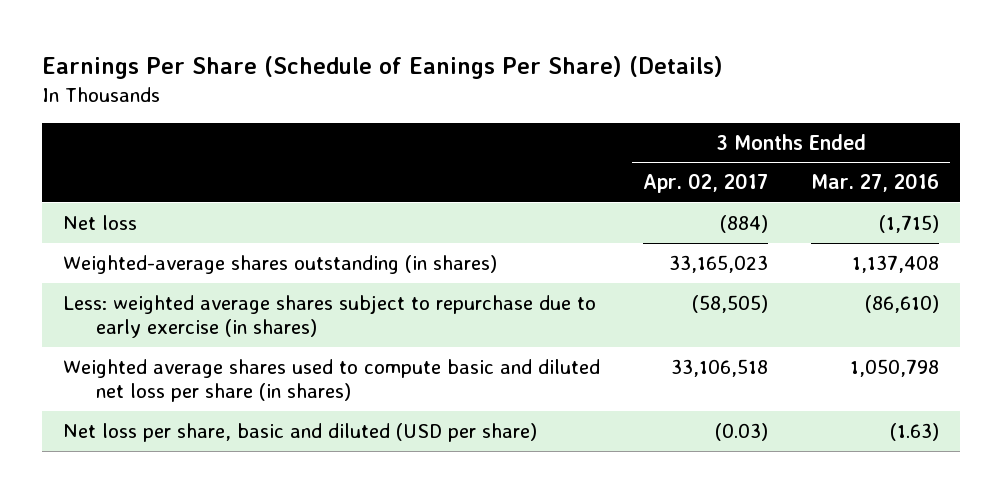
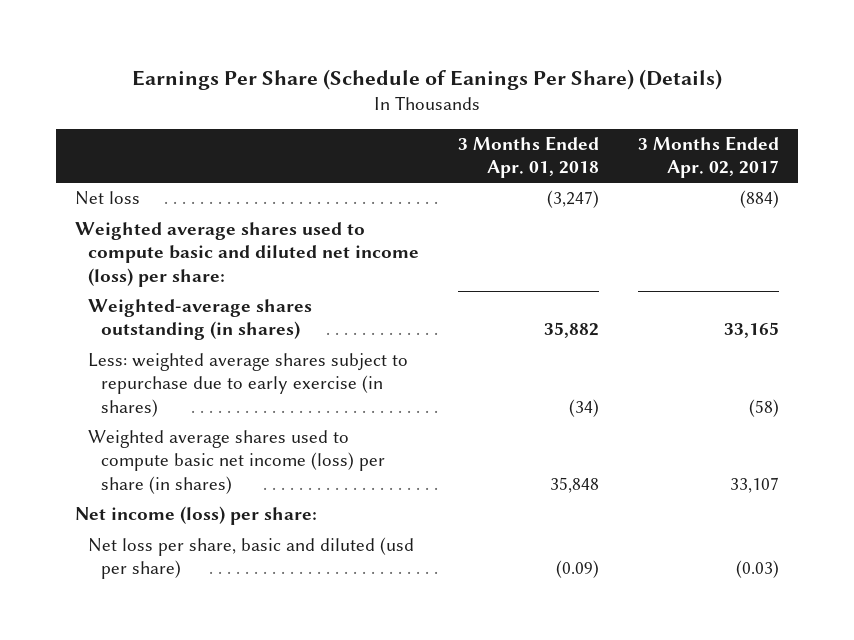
[810,173,939,193] Mar. 27, 2016 -> none
none -> [457,136,599,179] 3 Months Ended Apr. 01, 2018
none -> [74,222,420,287] Weighted average shares used to compute basic and diluted net income (loss) per share:
[669,254,769,273] 33,165,023 -> [723,322,779,339] 33,165
[692,294,769,313] (58,505) -> [748,398,779,417] (58)
[63,358,601,402] Weighted average shares used to compute basic and diluted net loss per share (in shares) -> [88,430,386,494] Weighted average shares used to compute basic net income (loss) per share (in shares)
[671,358,769,377] 33,106,518 -> [729,476,779,493] 33,107
none -> [74,506,317,526] Net income (loss) per share:
[63,422,538,442] Net loss per share, basic and diluted (USD per share) -> [88,537,415,580] Net loss per share, basic and diluted (usd per share)

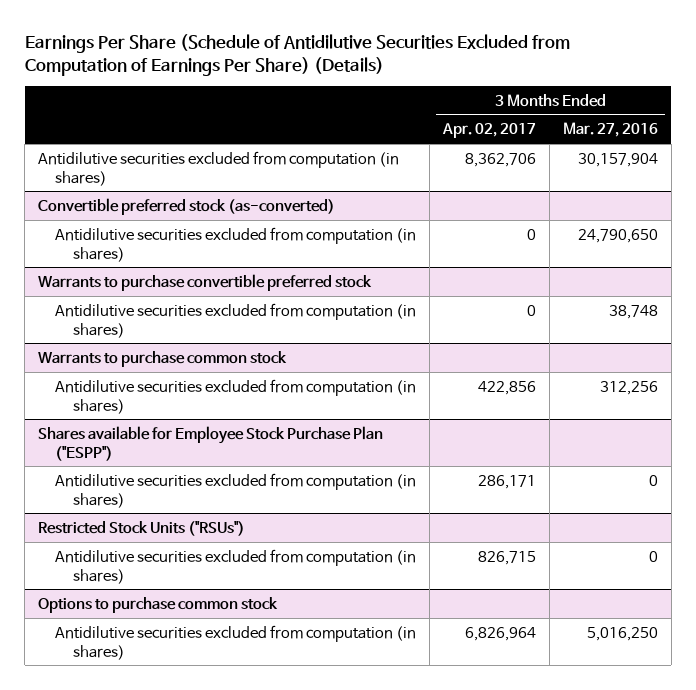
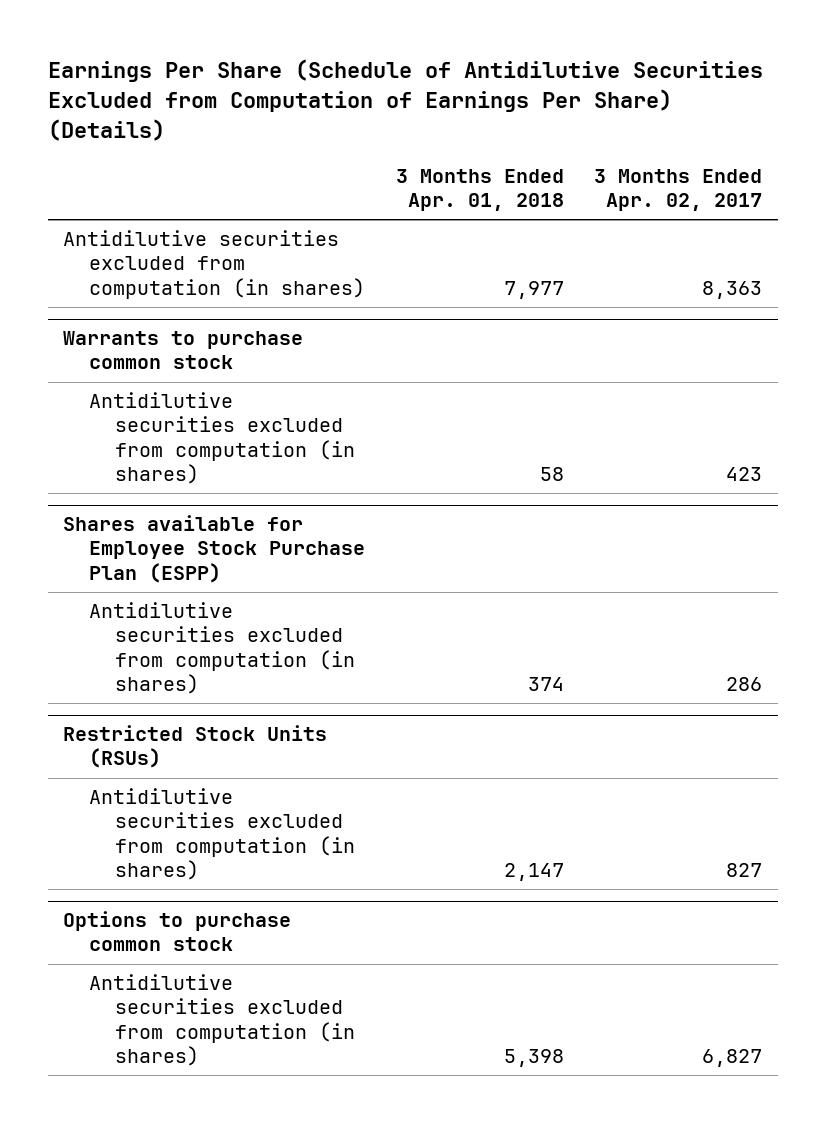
[562,122,658,138] Mar. 27, 2016 -> none
none -> [395,169,564,212] 3 Months Ended Apr. 01, 2018
[38,197,336,215] Convertible preferred stock (as-converted) -> none
[55,226,417,262] Antidilutive securities excluded from computation (in shares) -> none
[38,273,373,291] Warrants to purchase convertible preferred stock -> none
[55,302,417,338] Antidilutive securities excluded from computation (in shares) -> none
[465,152,537,167] 8,362,706 -> [702,280,763,299] 8,363
[478,380,537,395] 422,856 -> [726,466,763,481] 423
[38,425,384,461] Shares available for Employee Stock Purchase Plan ("ESPP") -> [63,515,366,583] Shares available for Employee Stock Purchase Plan (ESPP)
[478,474,537,489] 286,171 -> [726,676,763,691] 286
[38,520,246,536] Restricted Stock Units ("RSUs") -> [63,725,328,769] Restricted Stock Units (RSUs)
[478,550,537,565] 826,715 -> [726,862,763,877] 827
[465,626,537,641] 6,826,964 -> [702,1048,763,1067] 6,827

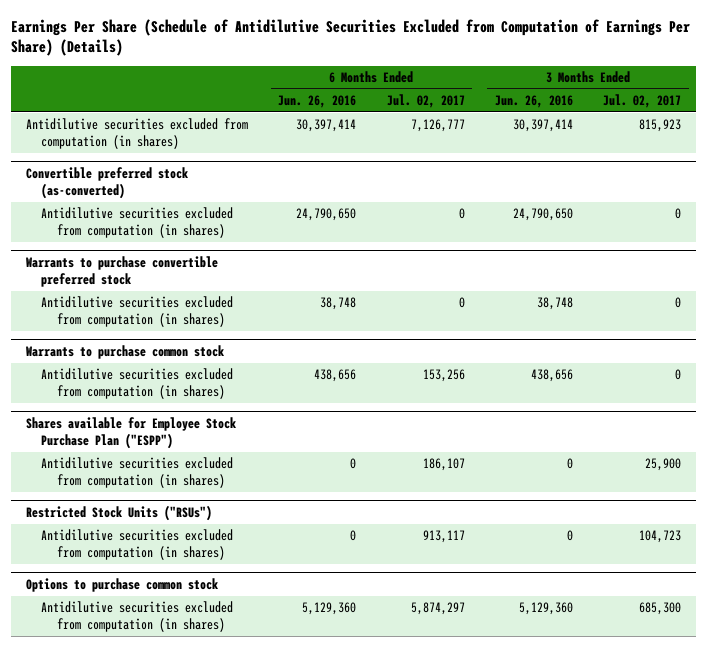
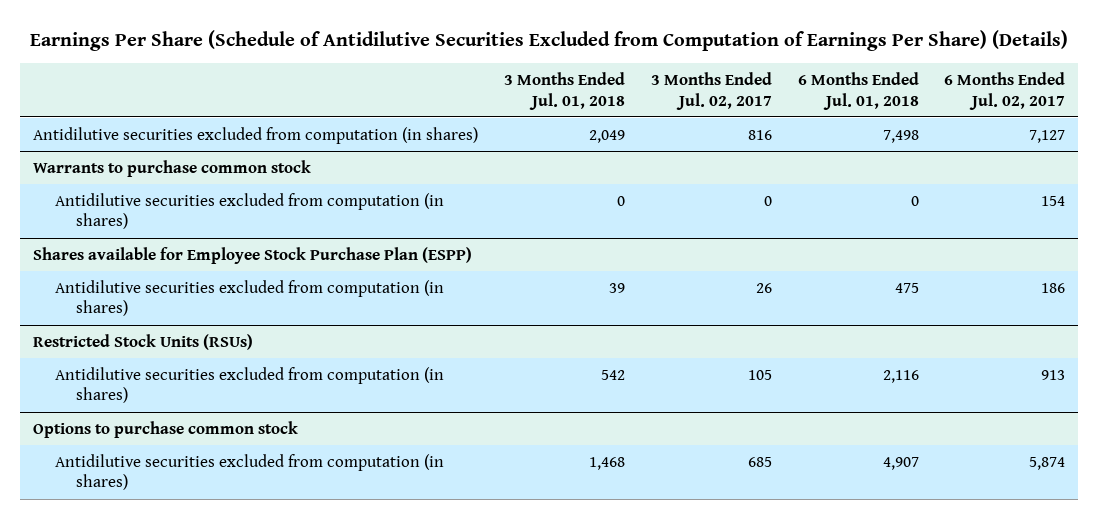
[278,94,357,108] Jun. 26, 2016 -> none
[494,94,573,108] Jun. 26, 2016 -> none
none -> [504,72,626,110] 3 Months Ended Jul. 01, 2018
none -> [797,72,919,110] 6 Months Ended Jul. 01, 2018
[25,166,188,200] Convertible preferred stock (as-converted) -> none
[41,207,234,239] Antidilutive securities excluded from computation (in shares) -> none
[25,255,218,288] Warrants to purchase convertible preferred stock -> none
[41,296,234,328] Antidilutive securities excluded from computation (in shares) -> none
[410,119,465,133] 7,126,777 -> [1029,129,1066,143] 7,127
[639,119,682,133] 815,923 -> [747,129,772,140] 816
[422,369,465,383] 153,256 -> [1041,195,1066,206] 154
[25,416,236,450] Shares available for Employee Stock Purchase Plan ("ESPP") -> [33,246,473,264] Shares available for Employee Stock Purchase Plan (ESPP)
[422,458,465,472] 186,107 -> [1041,282,1066,293] 186
[645,458,682,472] 25,900 -> [755,282,772,293] 26
[25,504,212,521] Restricted Stock Units ("RSUs") -> [33,333,254,350] Restricted Stock Units (RSUs)
[422,530,465,544] 913,117 -> [1041,369,1066,380] 913
[639,530,682,544] 104,723 -> [747,369,772,380] 105
[410,602,465,616] 5,874,297 -> [1029,456,1066,470] 5,874
[639,602,682,616] 685,300 -> [747,456,772,467] 685

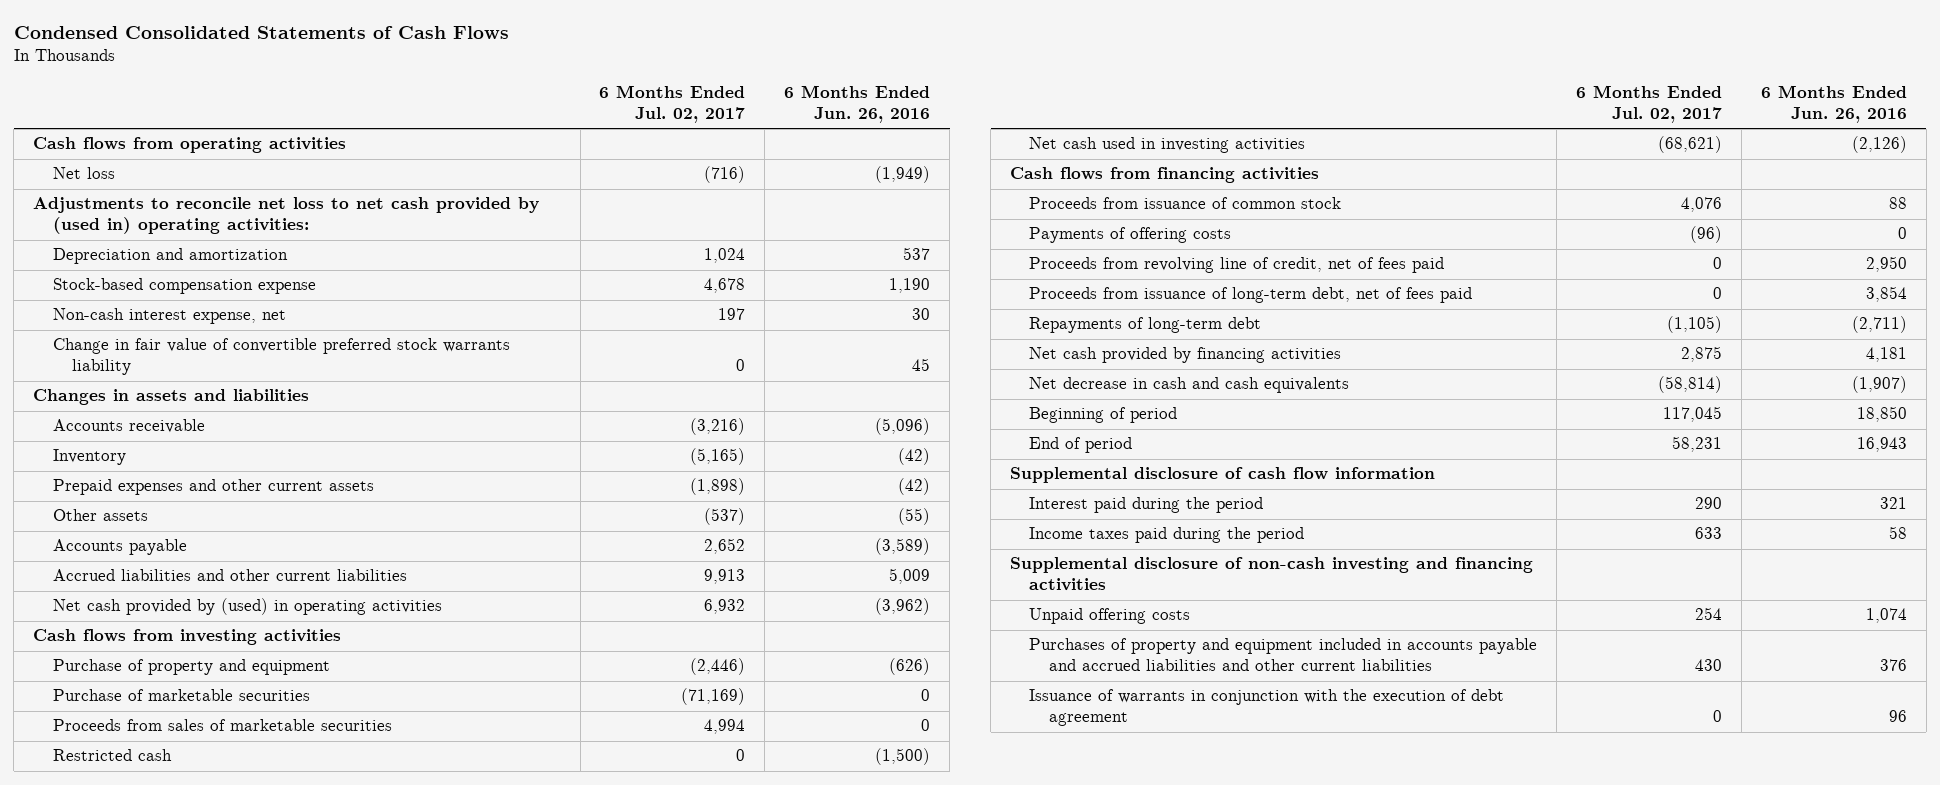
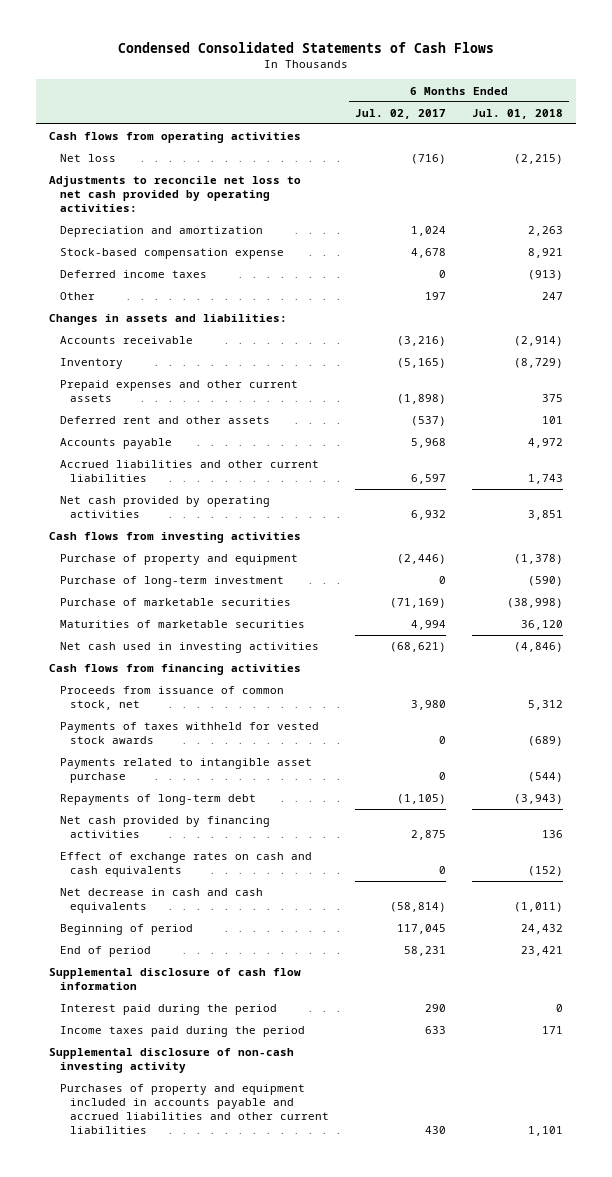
[784,84,931,124] 6 Months Ended Jun. 26, 2016 -> none
none -> [471,108,563,119] Jul. 01, 2018
[33,197,540,235] Adjustments to reconcile net loss to net cash provided by (used in) operating activities: -> [48,176,301,212] Adjustments to reconcile net loss to net cash provided by operating activities:
[52,338,510,376] Change in fair value of convertible preferred stock warrants liability -> none
none -> [59,270,207,279] Deferred income taxes
[52,308,286,325] Non-cash interest expense, net -> [59,292,95,301] Other
[33,389,310,406] Changes in assets and liabilities -> [48,314,287,326] Changes in assets and liabilities:
[52,509,148,522] Other assets -> [59,416,270,425] Deferred rent and other assets
[704,538,746,555] 2,652 -> [411,438,447,449] 5,968
[704,569,746,585] 9,913 -> [411,474,447,485] 6,597
[52,598,442,616] Net cash provided by (used) in operating activities -> [59,496,270,519] Net cash provided by operating activities
none -> [59,576,284,588] Purchase of long-term investment
[52,749,172,762] Restricted cash -> none
[52,719,392,732] Proceeds from sales of marketable securities -> [59,620,305,629] Maturities of marketable securities
[1029,227,1232,244] Payments of offering costs -> none
[1029,257,1445,274] Proceeds from revolving line of credit, net of fees paid -> none
[1029,287,1473,304] Proceeds from issuance of long-term debt, net of fees paid -> none
[1029,197,1342,210] Proceeds from issuance of common stock -> [59,686,284,711] Proceeds from issuance of common stock, net
[1681,197,1723,213] 4,076 -> [411,700,447,711] 3,980
none -> [59,722,319,745] Payments of taxes withheld for vested stock awards
none -> [59,758,312,784] Payments related to intangible asset purchase
none -> [59,852,312,878] Effect of exchange rates on cash and cash equivalents
[1029,608,1191,625] Unpaid offering costs -> none
[1009,557,1533,592] Supplemental disclosure of non-cash investing and financing activities -> [48,1048,294,1074] Supplemental disclosure of non-cash investing activity
[1029,689,1505,727] Issuance of warrants in conjunction with the execution of debt agreement -> none

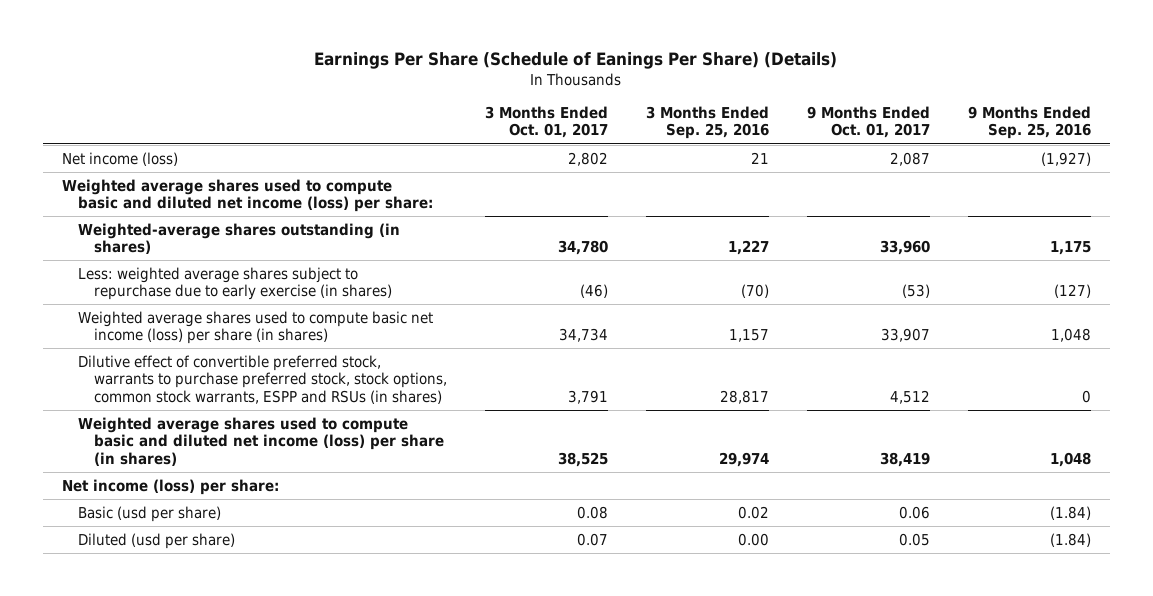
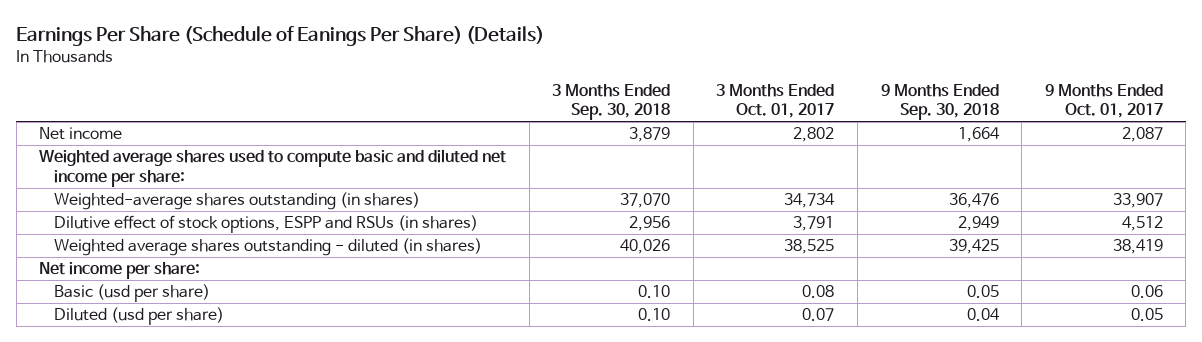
[646,105,770,140] 3 Months Ended Sep. 25, 2016 -> none
[967,105,1091,140] 9 Months Ended Sep. 25, 2016 -> none
none -> [552,83,671,121] 3 Months Ended Sep. 30, 2018
none -> [880,83,999,121] 9 Months Ended Sep. 30, 2018
[78,266,393,301] Less: weighted average shares subject to repurchase due to early exercise (in shares) -> none
[78,310,434,345] Weighted average shares used to compute basic net income (loss) per share (in shares) -> none
[62,151,179,166] Net income (loss) -> [39,127,123,141] Net income
[62,178,434,213] Weighted average shares used to compute basic and diluted net income (loss) per share: -> [39,149,507,188] Weighted average shares used to compute basic and diluted net income per share:
[558,240,609,256] 34,780 -> [784,193,836,209] 34,734
[879,240,930,256] 33,960 -> [1112,193,1163,209] 33,907
[78,354,448,404] Dilutive effect of convertible preferred stock, warrants to purchase preferred stock, stock options, common stock warrants, ESPP and RSUs (in shares) -> [54,215,479,234] Dilutive effect of stock options, ESPP and RSUs (in shares)
[78,416,445,466] Weighted average shares used to compute basic and diluted net income (loss) per share (in shares) -> [54,238,483,257] Weighted average shares outstanding - diluted (in shares)
[62,478,280,495] Net income (loss) per share: -> [39,262,201,280] Net income per share:

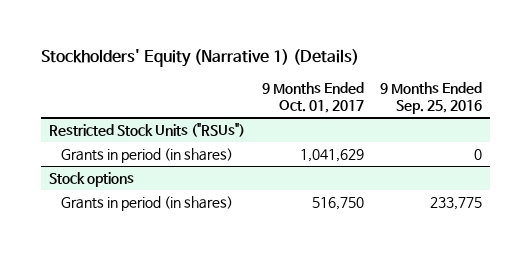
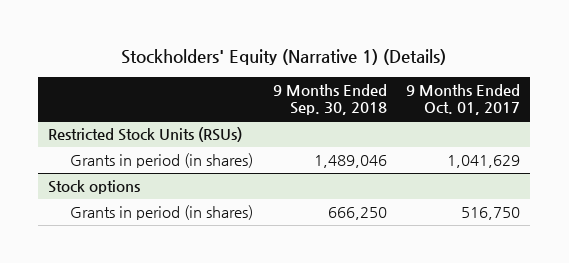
[379,81,482,114] 9 Months Ended Sep. 25, 2016 -> none
none -> [272,83,387,116] 9 Months Ended Sep. 30, 2018
[49,123,246,138] Restricted Stock Units ("RSUs") -> [48,127,243,143] Restricted Stock Units (RSUs)

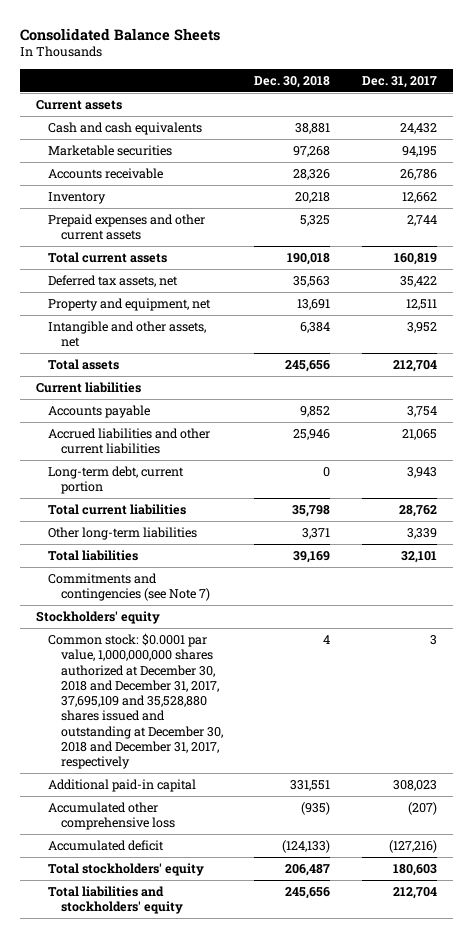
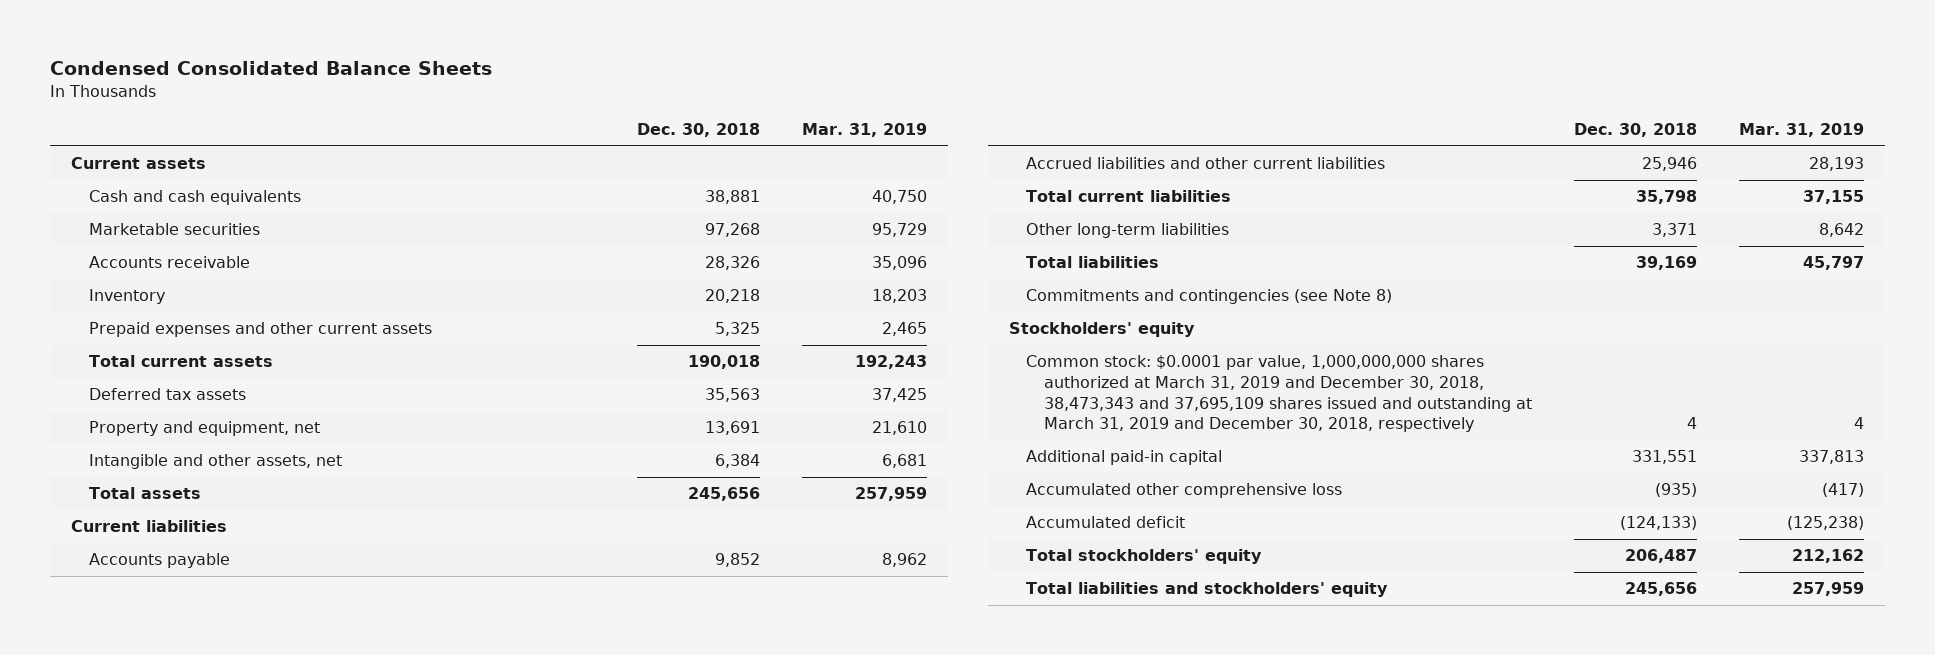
[20,27,221,41] Consolidated Balance Sheets -> [50,61,493,76] Condensed Consolidated Balance Sheets
[361,75,437,88] Dec. 31, 2017 -> none
none -> [801,122,927,137] Mar. 31, 2019
[48,274,179,287] Deferred tax assets, net -> [89,388,247,401] Deferred tax assets
[48,465,185,495] Long-term debt, current portion -> none
[48,572,210,602] Commitments and contingencies (see Note 7) -> [1026,289,1393,305] Commitments and contingencies (see Note 8)
[48,632,223,770] Common stock: $0.0001 par value, 1,000,000,000 shares authorized at December 30, 2018 and December 31, 2017, 37,695,109 and 35,528,880 shares issued and outstanding at December 30, 2018 and December 31, 2017, respectively -> [1026,355,1532,433] Common stock: $0.0001 par value, 1,000,000,000 shares authorized at March 31, 2019 and December 30, 2018, 38,473,343 and 37,695,109 shares issued and outstanding at March 31, 2019 and December 30, 2018, respectively

